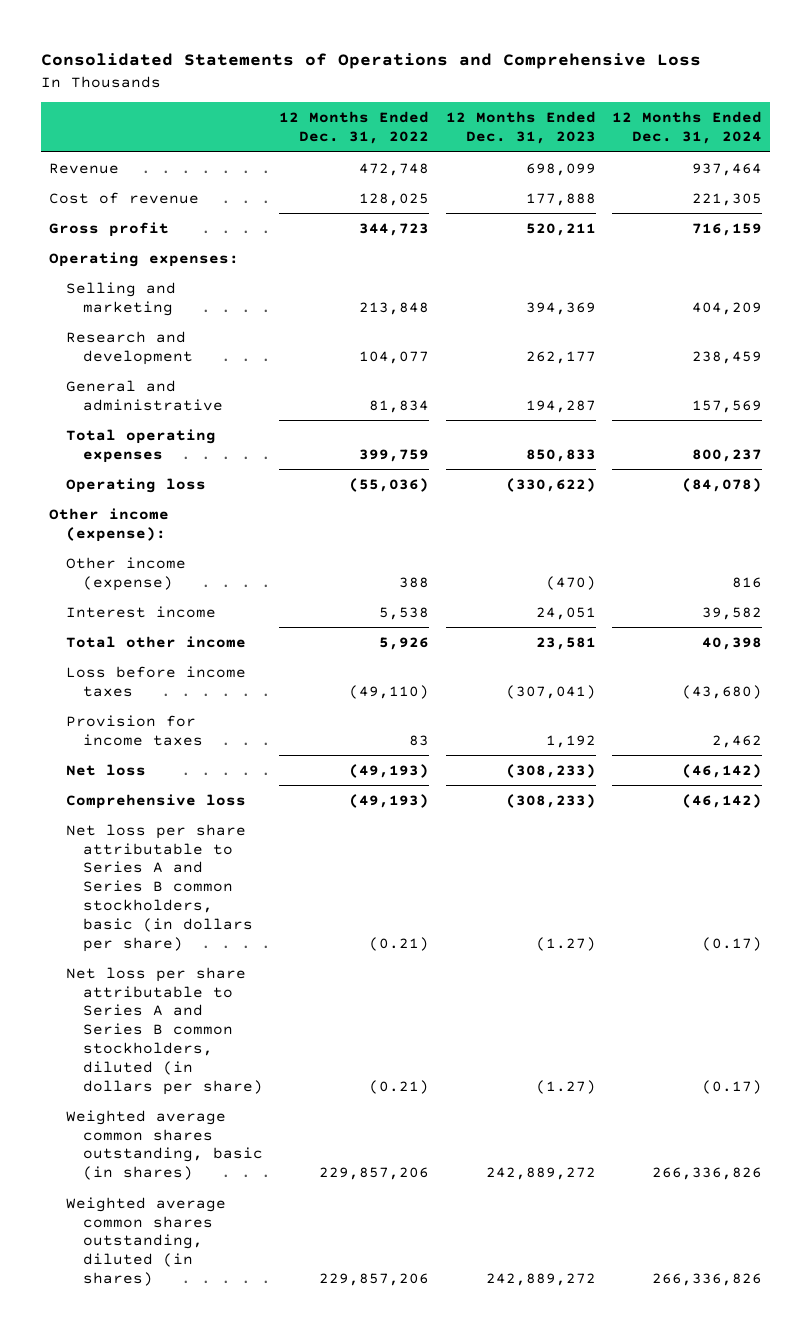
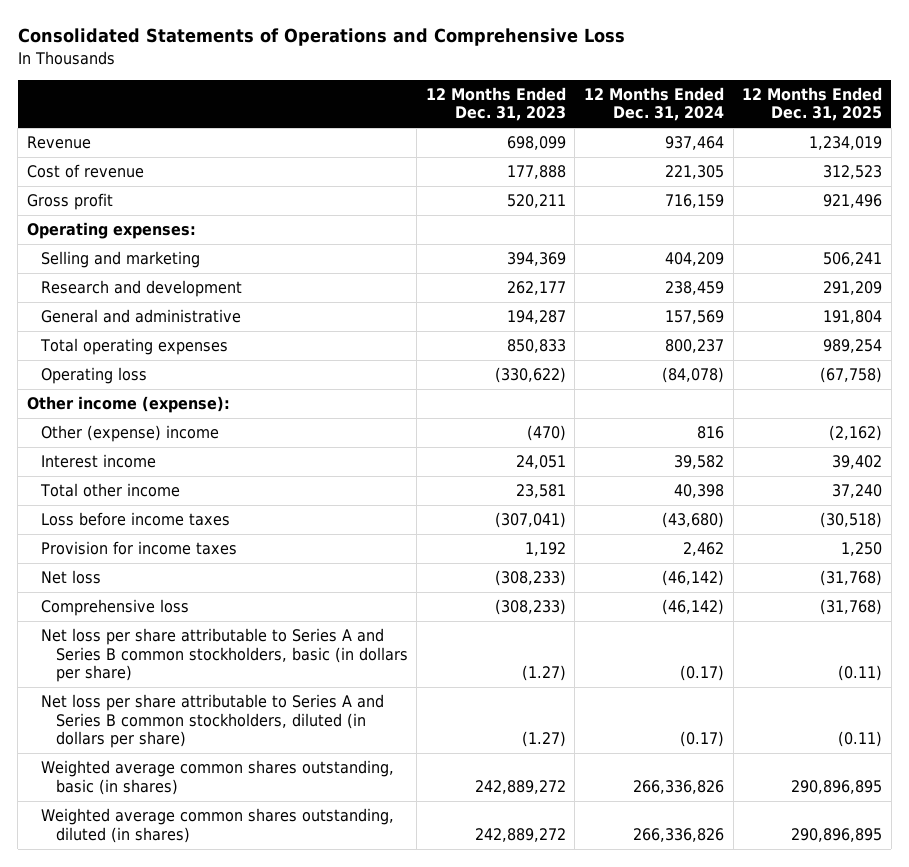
[279,111,430,145] 12 Months Ended Dec. 31, 2022 -> none
none -> [742,86,883,122] 12 Months Ended Dec. 31, 2025
[65,556,186,591] Other income (expense) -> [41,425,220,443] Other (expense) income

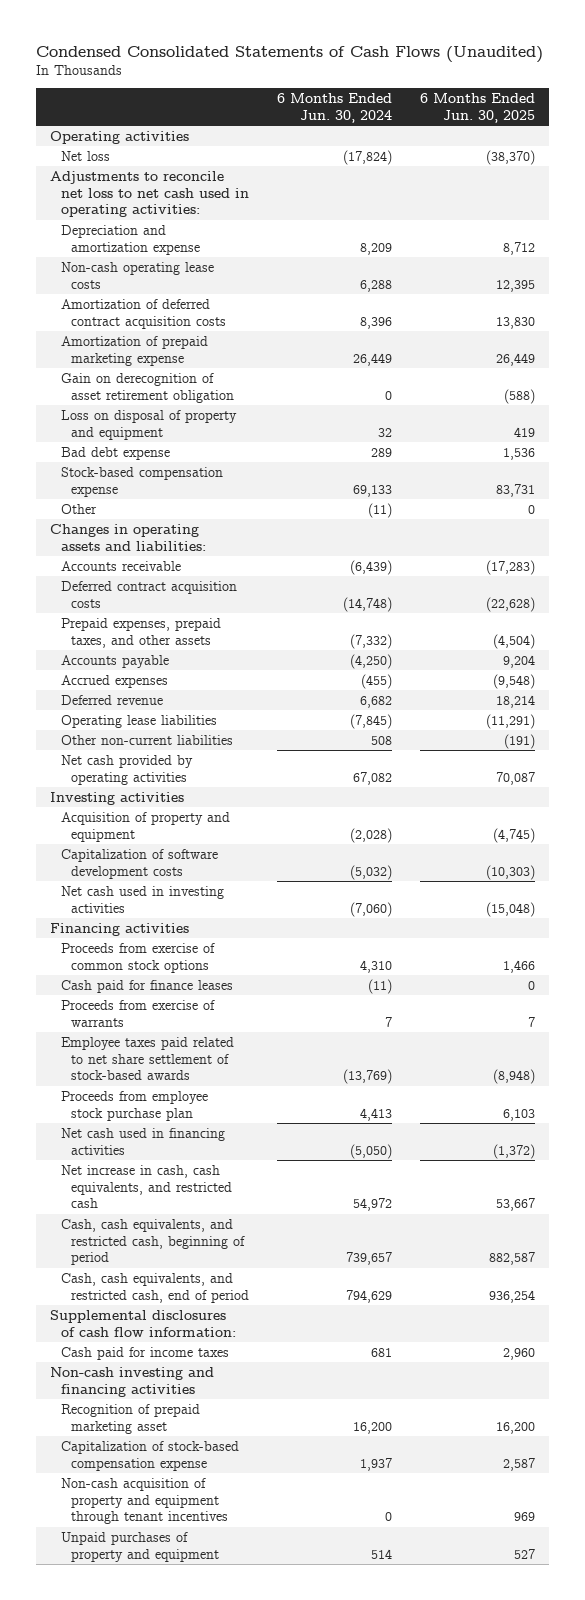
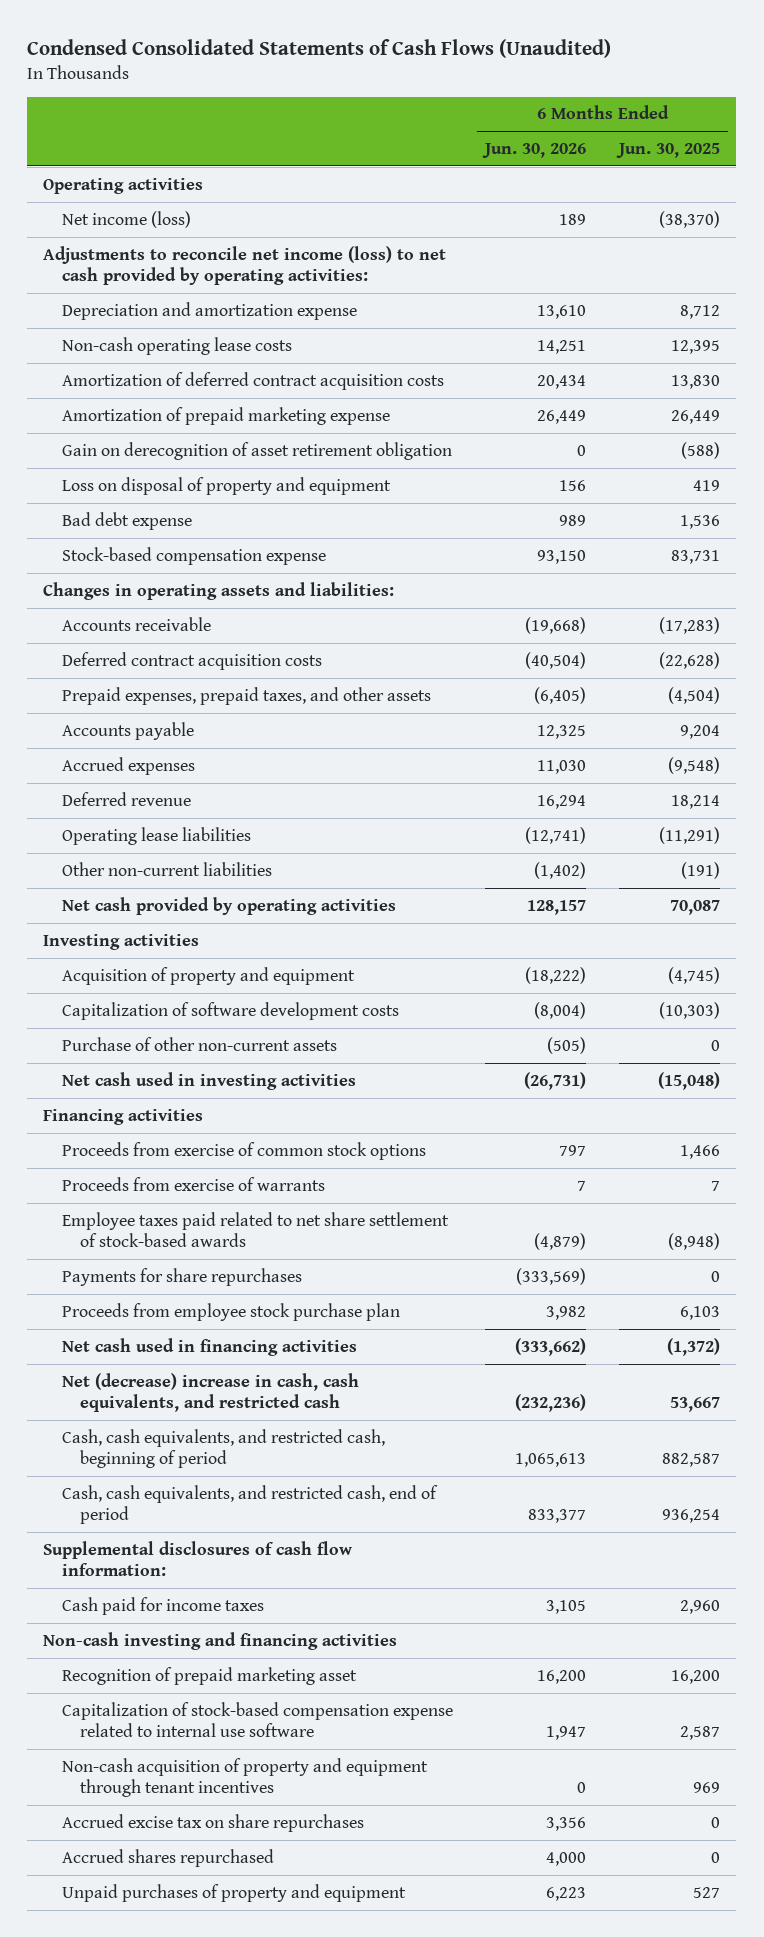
[276,92,392,123] 6 Months Ended Jun. 30, 2024 -> none
none -> [482,143,587,159] Jun. 30, 2026
[60,150,110,161] Net loss -> [61,210,191,228] Net income (loss)
[50,170,249,218] Adjustments to reconcile net loss to net cash used in operating activities: -> [43,245,447,286] Adjustments to reconcile net income (loss) to net cash provided by operating activities:
[60,503,97,514] Other -> none
none -> [61,1036,337,1051] Purchase of other non-current assets
[60,979,233,993] Cash paid for finance leases -> none
none -> [61,1267,302,1286] Payments for share repurchases
[60,1164,233,1209] Net increase in cash, cash equivalents, and restricted cash -> [61,1372,359,1413] Net (decrease) increase in cash, cash equivalents, and restricted cash
[60,1440,239,1471] Capitalization of stock-based compensation expense -> [61,1701,453,1738] Capitalization of stock-based compensation expense related to internal use software
none -> [61,1813,364,1832] Accrued excise tax on share repurchases
none -> [61,1848,274,1867] Accrued shares repurchased

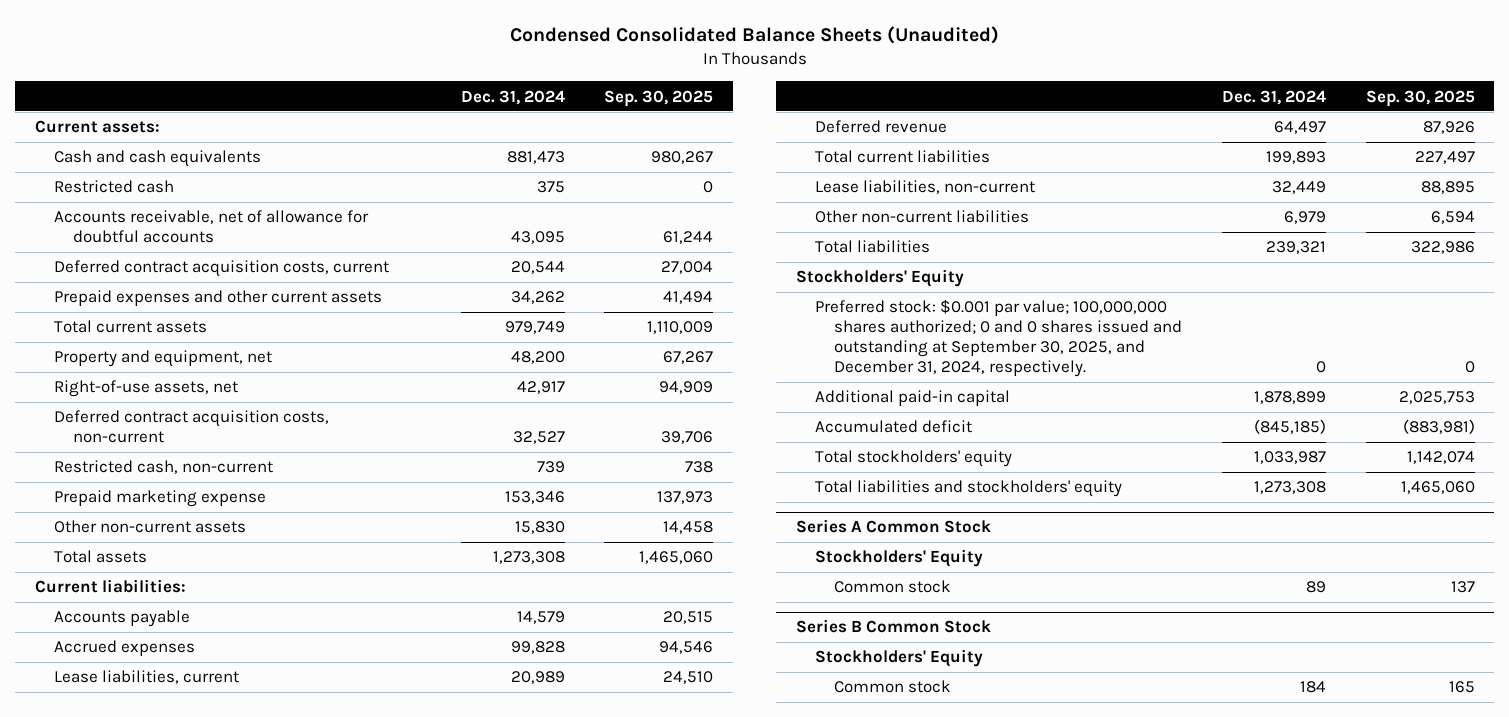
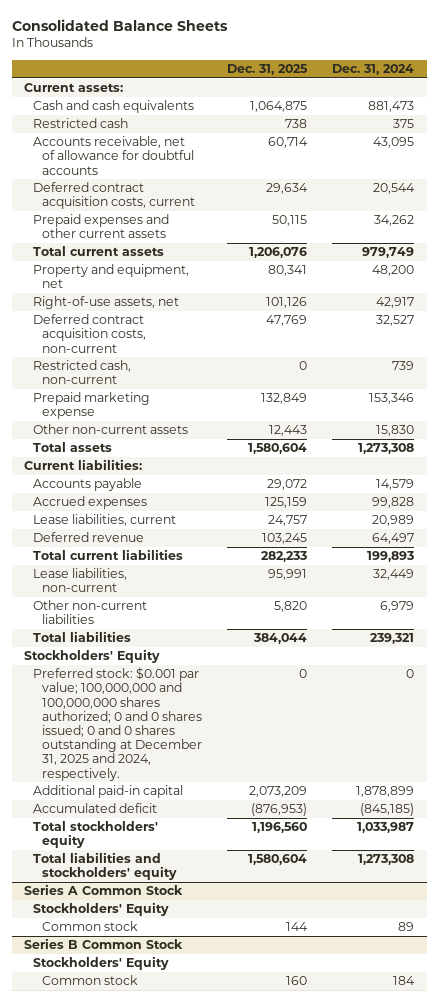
[509,26,999,45] Condensed Consolidated Balance Sheets (Unaudited) -> [11,18,228,31] Consolidated Balance Sheets
[604,89,714,107] Sep. 30, 2025 -> none
none -> [227,64,309,76] Dec. 31, 2025
[815,299,1183,378] Preferred stock: $0.001 par value; 100,000,000 shares authorized; 0 and 0 shares issued and outstanding at September 30, 2025, and December 31, 2024, respectively. -> [33,667,202,781] Preferred stock: $0.001 par value; 100,000,000 and 100,000,000 shares authorized; 0 and 0 shares issued; 0 and 0 shares outstanding at December 31, 2025 and 2024, respectively.

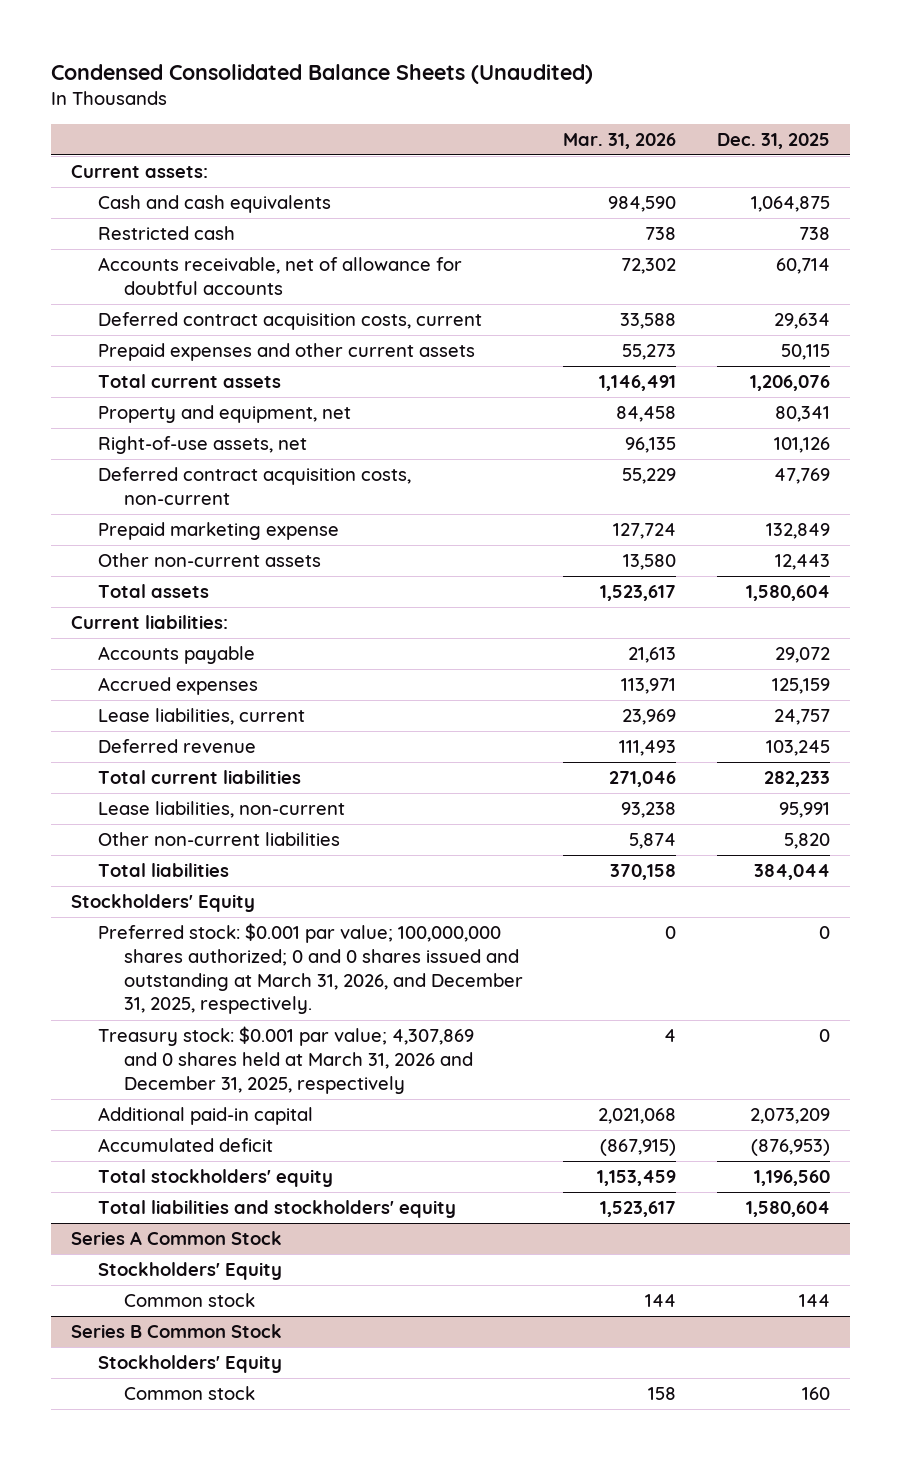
[11,18,228,31] Consolidated Balance Sheets -> [51,64,594,85] Condensed Consolidated Balance Sheets (Unaudited)
[332,64,415,76] Dec. 31, 2024 -> none
none -> [563,132,677,149] Mar. 31, 2026
[33,360,132,385] Restricted cash, non-current -> none
[33,667,202,781] Preferred stock: $0.001 par value; 100,000,000 and 100,000,000 shares authorized; 0 and 0 shares issued; 0 and 0 shares outstanding at December 31, 2025 and 2024, respectively. -> [97,923,524,1015] Preferred stock: $0.001 par value; 100,000,000 shares authorized; 0 and 0 shares issued and outstanding at March 31, 2026, and December 31, 2025, respectively.
none -> [97,1026,474,1094] Treasury stock: $0.001 par value; 4,307,869 and 0 shares held at March 31, 2026 and December 31, 2025, respectively

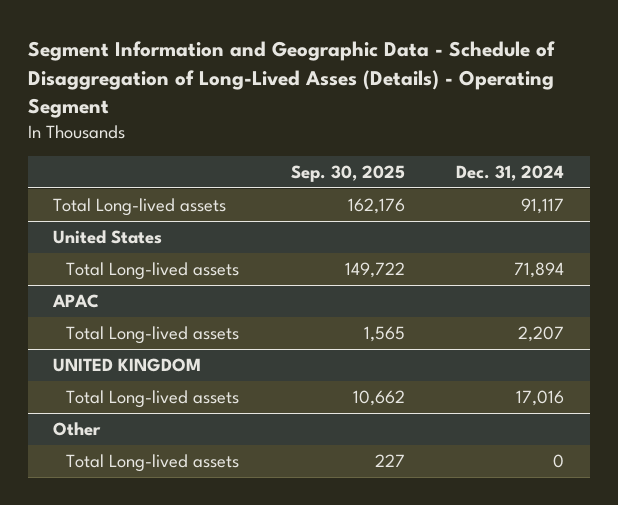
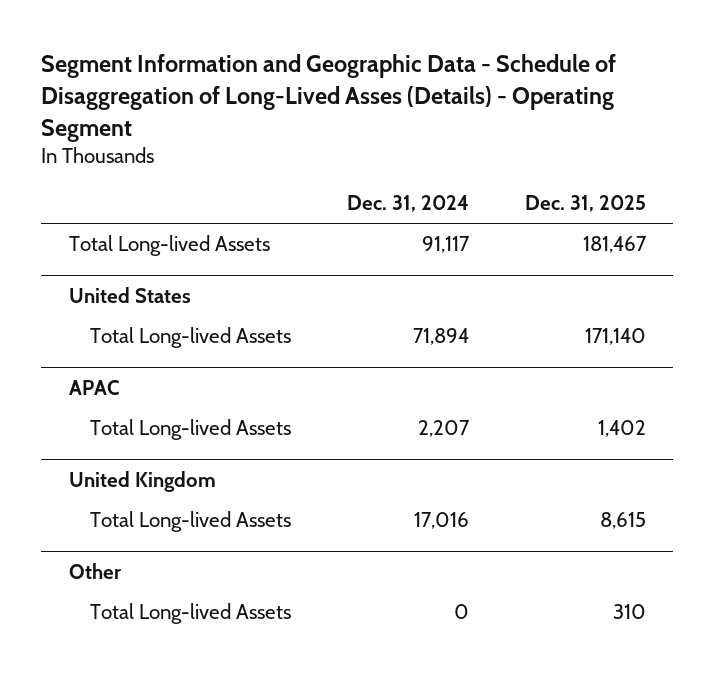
[290,165,405,183] Sep. 30, 2025 -> none
none -> [524,195,646,213] Dec. 31, 2025
[53,197,227,216] Total Long-lived assets -> [68,235,270,257] Total Long-lived Assets
[66,261,240,280] Total Long-lived assets -> [90,327,292,349] Total Long-lived Assets
[66,325,240,344] Total Long-lived assets -> [90,419,292,441] Total Long-lived Assets
[53,357,202,372] UNITED KINGDOM -> [68,470,216,492] United Kingdom
[66,389,240,408] Total Long-lived assets -> [90,511,292,533] Total Long-lived Assets
[66,453,240,472] Total Long-lived assets -> [90,603,292,625] Total Long-lived Assets

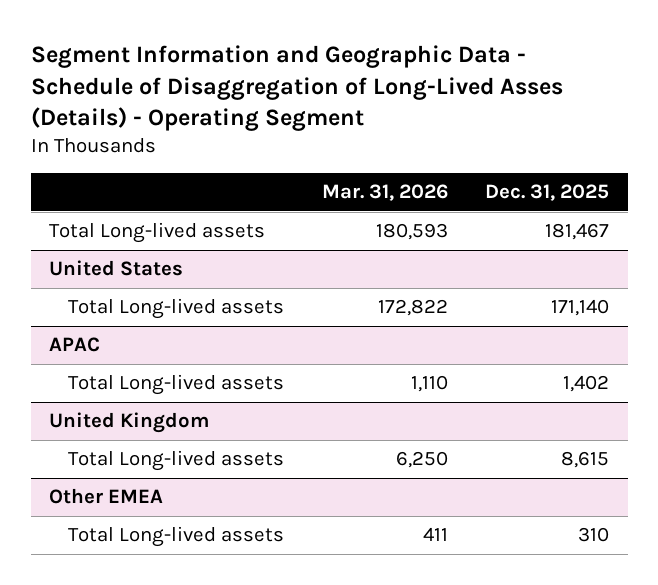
[346,195,469,213] Dec. 31, 2024 -> none
none -> [321,184,448,202] Mar. 31, 2026
[68,235,270,257] Total Long-lived Assets -> [49,222,266,244] Total Long-lived assets
[90,327,292,349] Total Long-lived Assets -> [68,298,285,320] Total Long-lived assets
[90,419,292,441] Total Long-lived Assets -> [68,374,285,396] Total Long-lived assets
[90,511,292,533] Total Long-lived Assets -> [68,450,285,472] Total Long-lived assets
[68,562,122,579] Other -> [49,488,164,505] Other EMEA
[90,603,292,625] Total Long-lived Assets -> [68,526,285,548] Total Long-lived assets

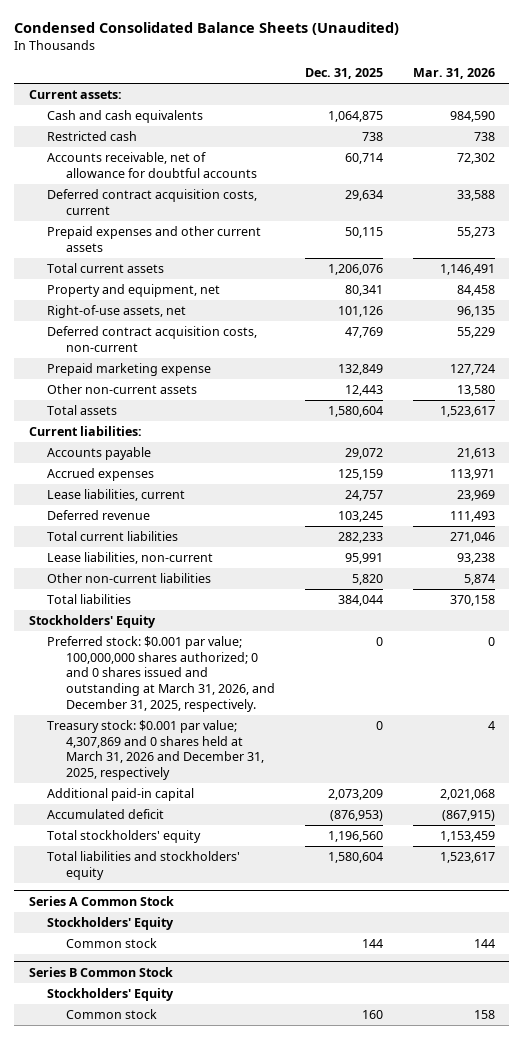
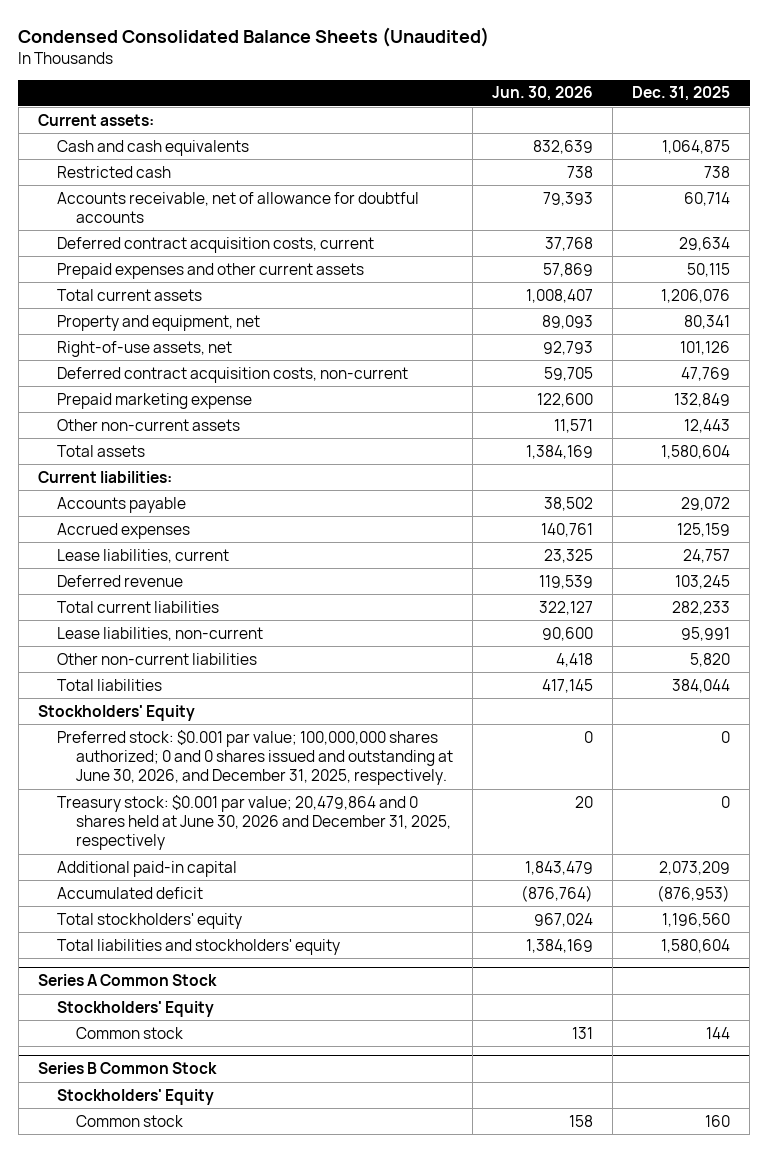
[412,68,495,80] Mar. 31, 2026 -> none
none -> [492,86,594,102] Jun. 30, 2026
[47,635,276,712] Preferred stock: $0.001 par value; 100,000,000 shares authorized; 0 and 0 shares issued and outstanding at March 31, 2026, and December 31, 2025, respectively. -> [56,729,453,786] Preferred stock: $0.001 par value; 100,000,000 shares authorized; 0 and 0 shares issued and outstanding at June 30, 2026, and December 31, 2025, respectively.
[47,719,265,781] Treasury stock: $0.001 par value; 4,307,869 and 0 shares held at March 31, 2026 and December 31, 2025, respectively -> [56,794,451,851] Treasury stock: $0.001 par value; 20,479,864 and 0 shares held at June 30, 2026 and December 31, 2025, respectively

